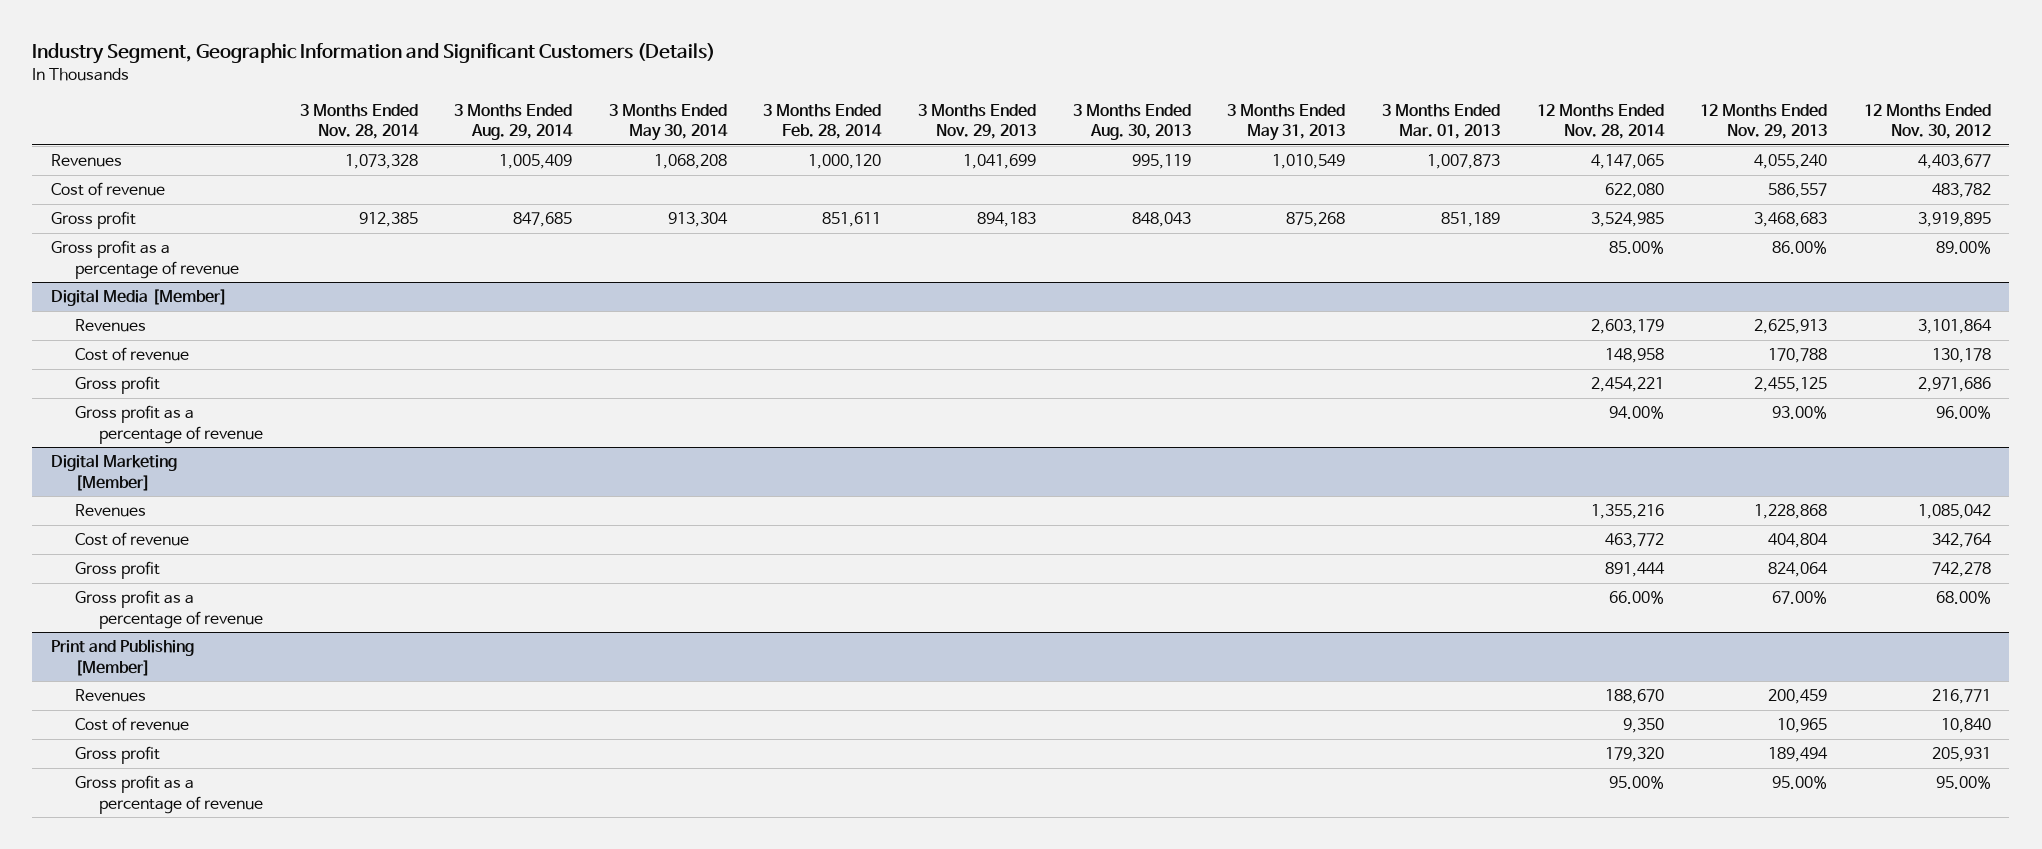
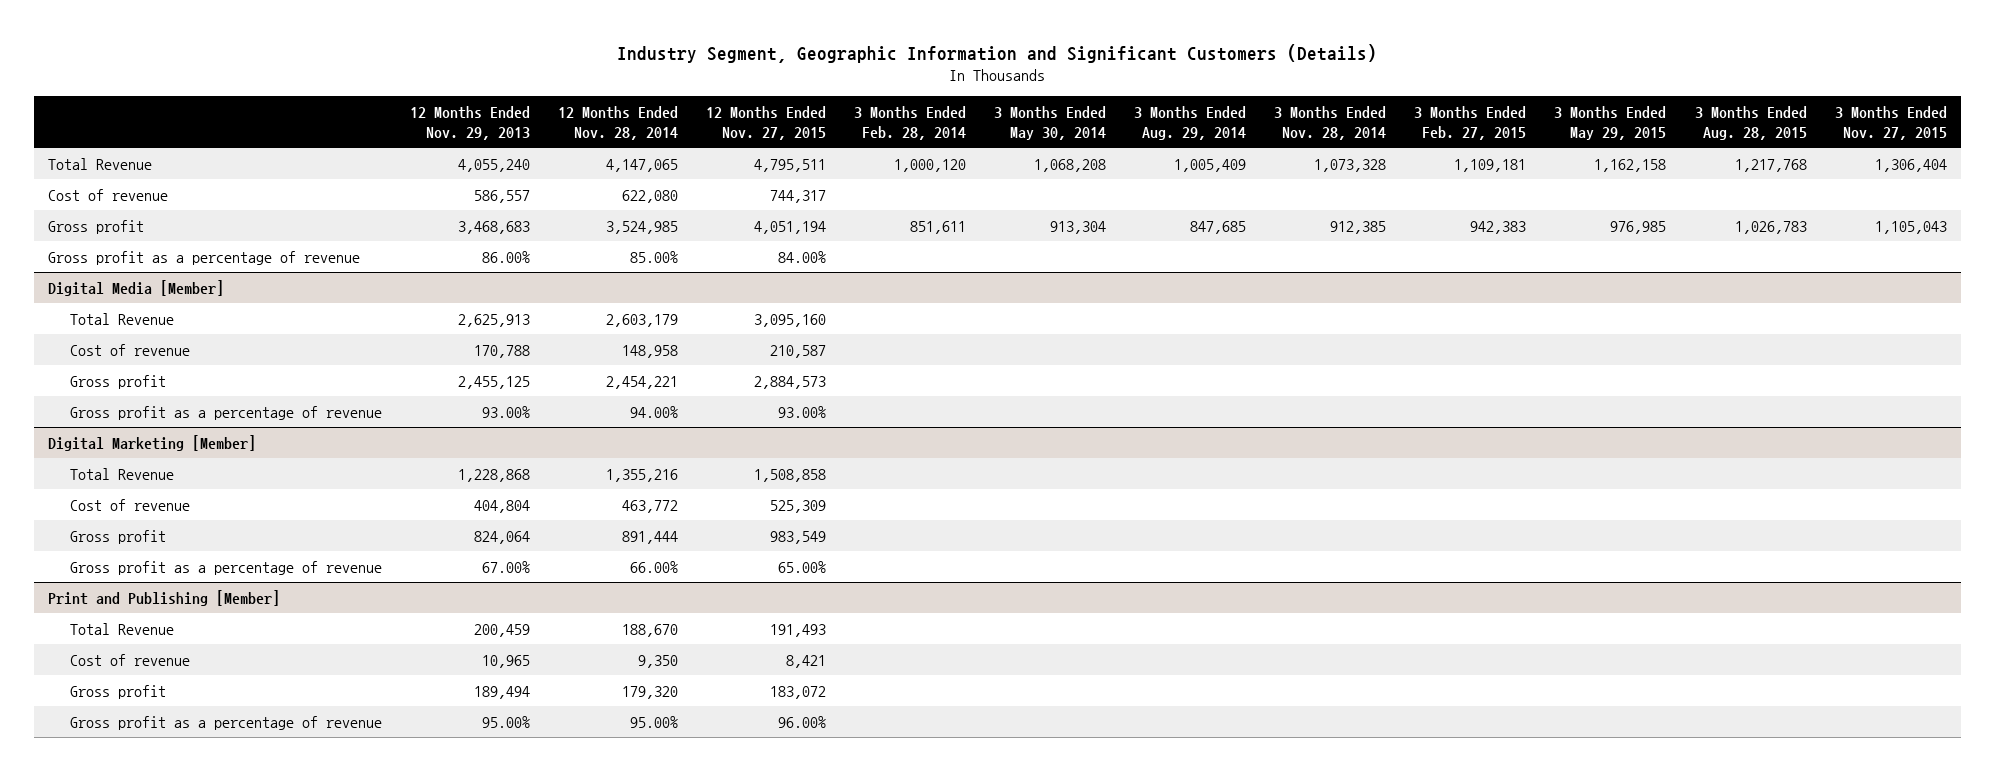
[918,103,1037,140] 3 Months Ended Nov. 29, 2013 -> none
[1072,103,1191,141] 3 Months Ended Aug. 30, 2013 -> none
[1227,103,1346,142] 3 Months Ended May 31, 2013 -> none
[1382,103,1501,140] 3 Months Ended Mar. 01, 2013 -> none
[1863,103,1991,140] 12 Months Ended Nov. 30, 2012 -> none
none -> [705,106,826,140] 12 Months Ended Nov. 27, 2015
none -> [1414,106,1527,140] 3 Months Ended Feb. 27, 2015
none -> [1554,106,1667,140] 3 Months Ended May 29, 2015
none -> [1694,106,1807,140] 3 Months Ended Aug. 28, 2015
none -> [1834,106,1947,140] 3 Months Ended Nov. 27, 2015
[50,154,122,168] Revenues -> [47,157,152,170] Total Revenue
[74,319,146,333] Revenues -> [69,312,174,325] Total Revenue
[74,504,146,518] Revenues -> [69,467,174,480] Total Revenue
[74,689,146,703] Revenues -> [69,622,174,635] Total Revenue

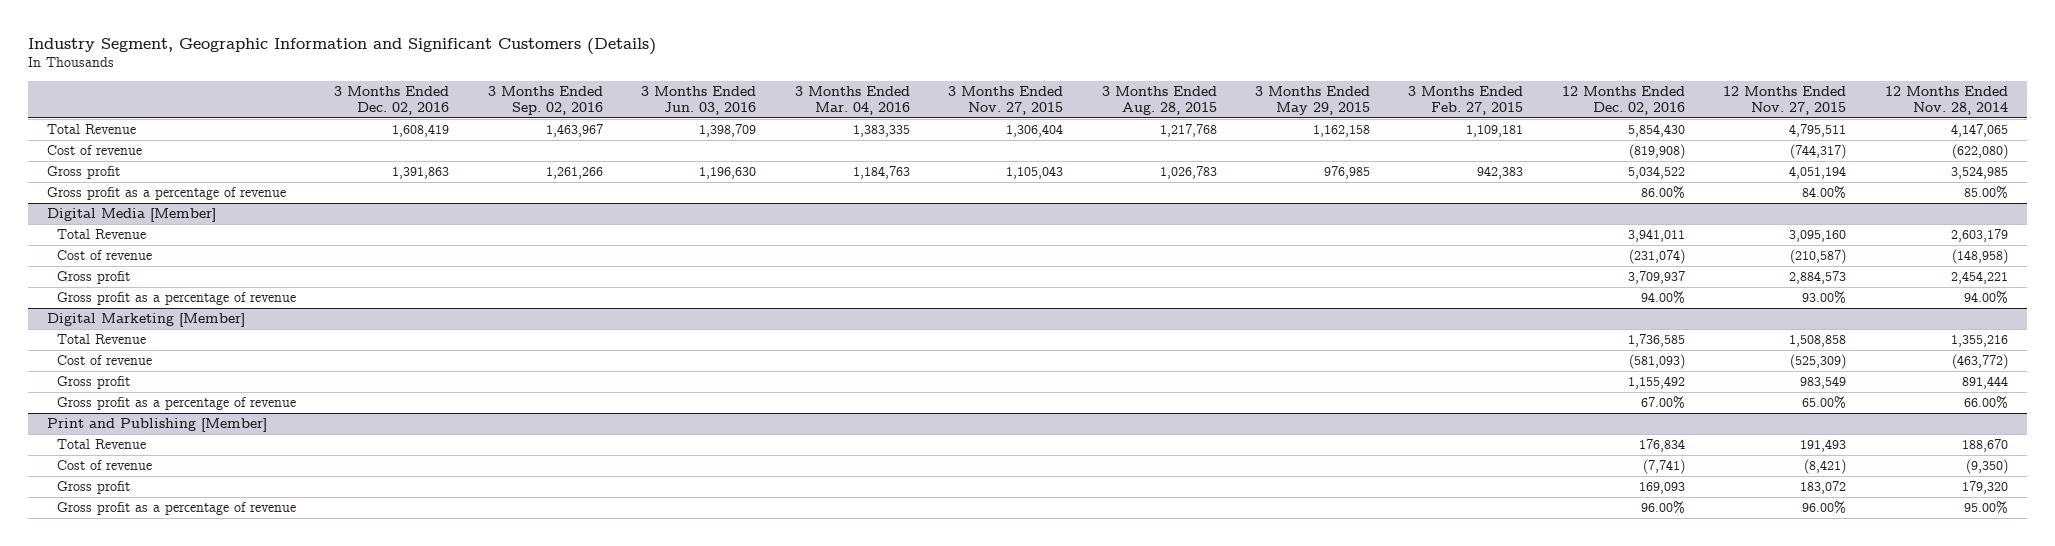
[409,106,530,140] 12 Months Ended Nov. 29, 2013 -> none
[853,106,966,140] 3 Months Ended Feb. 28, 2014 -> none
[994,106,1107,140] 3 Months Ended May 30, 2014 -> none
[1134,106,1247,140] 3 Months Ended Aug. 29, 2014 -> none
[1274,106,1387,140] 3 Months Ended Nov. 28, 2014 -> none
none -> [334,85,450,116] 3 Months Ended Dec. 02, 2016
none -> [487,85,603,116] 3 Months Ended Sep. 02, 2016
none -> [641,85,757,116] 3 Months Ended Jun. 03, 2016
none -> [794,85,910,116] 3 Months Ended Mar. 04, 2016
none -> [1561,85,1685,116] 12 Months Ended Dec. 02, 2016
[621,189,678,203] 622,080 -> [1951,144,2008,160] (622,080)
[769,189,826,203] 744,317 -> [1790,144,1847,160] (744,317)
[621,344,678,358] 148,958 -> [1951,249,2008,265] (148,958)
[769,344,826,358] 210,587 -> [1790,249,1847,265] (210,587)
[621,499,678,513] 463,772 -> [1951,354,2008,370] (463,772)
[769,499,826,513] 525,309 -> [1790,354,1847,370] (525,309)
[637,654,678,668] 9,350 -> [1965,459,2008,475] (9,350)
[785,654,826,668] 8,421 -> [1804,459,1847,475] (8,421)

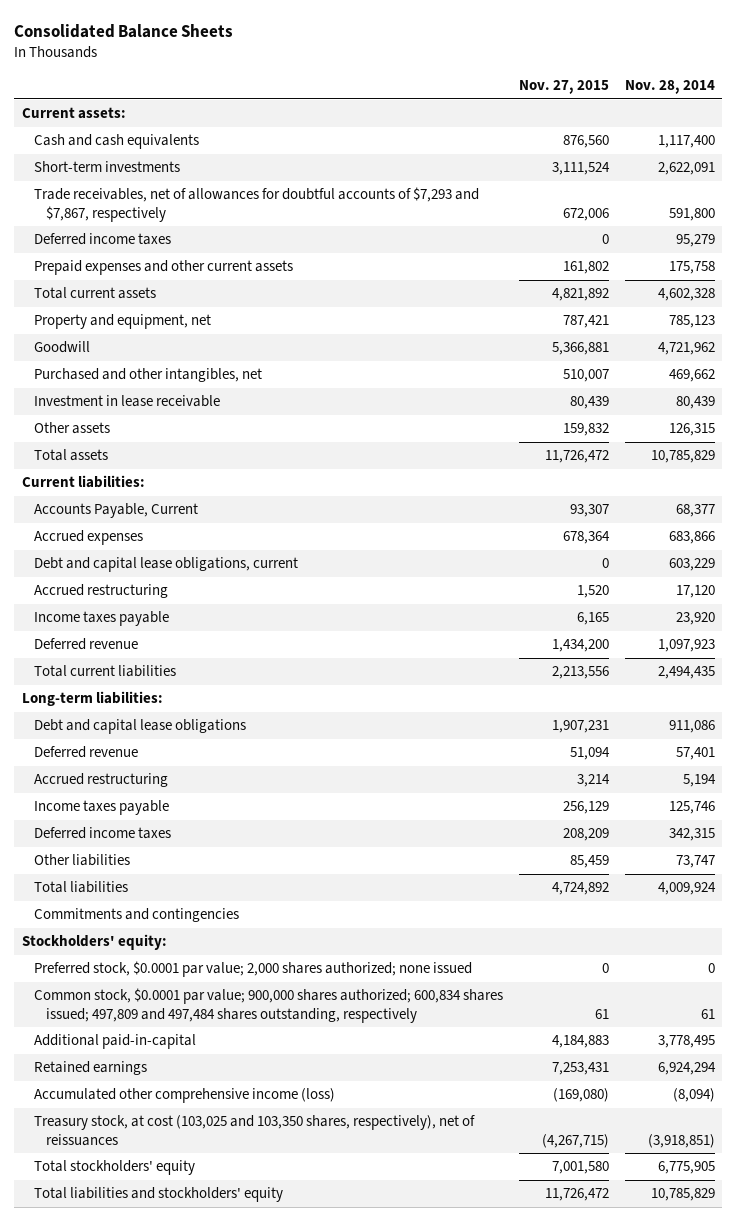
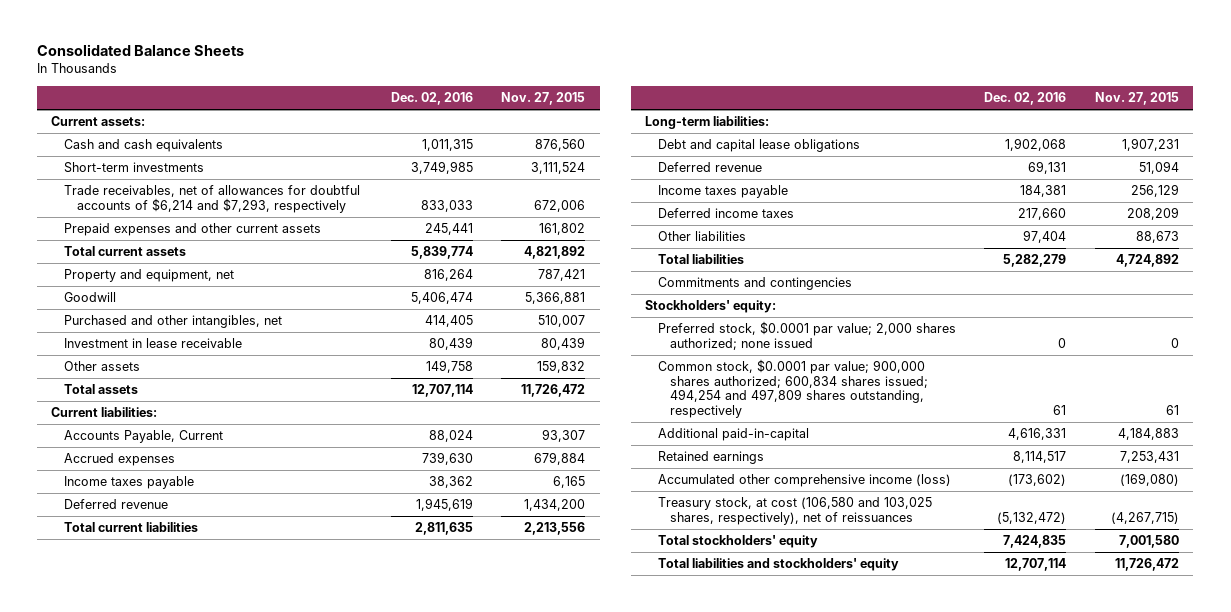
[624,80,715,95] Nov. 28, 2014 -> none
none -> [390,92,473,106] Dec. 02, 2016
[33,233,171,246] Deferred income taxes -> none
[33,187,479,222] Trade receivables, net of allowances for doubtful accounts of $7,293 and $7,867, respectively -> [64,185,361,213] Trade receivables, net of allowances for doubtful accounts of $6,214 and $7,293, respectively
[33,557,298,573] Debt and capital lease obligations, current -> none
[33,584,168,599] Accrued restructuring -> none
[562,531,610,545] 678,364 -> [534,452,586,466] 679,884
[33,773,168,788] Accrued restructuring -> none
[569,855,609,869] 85,459 -> [1136,231,1180,244] 88,673
[33,988,503,1023] Common stock, $0.0001 par value; 900,000 shares authorized; 600,834 shares issued; 497,809 and 497,484 shares outstanding, respectively -> [657,359,929,418] Common stock, $0.0001 par value; 900,000 shares authorized; 600,834 shares issued; 494,254 and 497,809 shares outstanding, respectively
[33,1115,475,1146] Treasury stock, at cost (103,025 and 103,350 shares, respectively), net of reissuances -> [657,497,932,525] Treasury stock, at cost (106,580 and 103,025 shares, respectively), net of reissuances

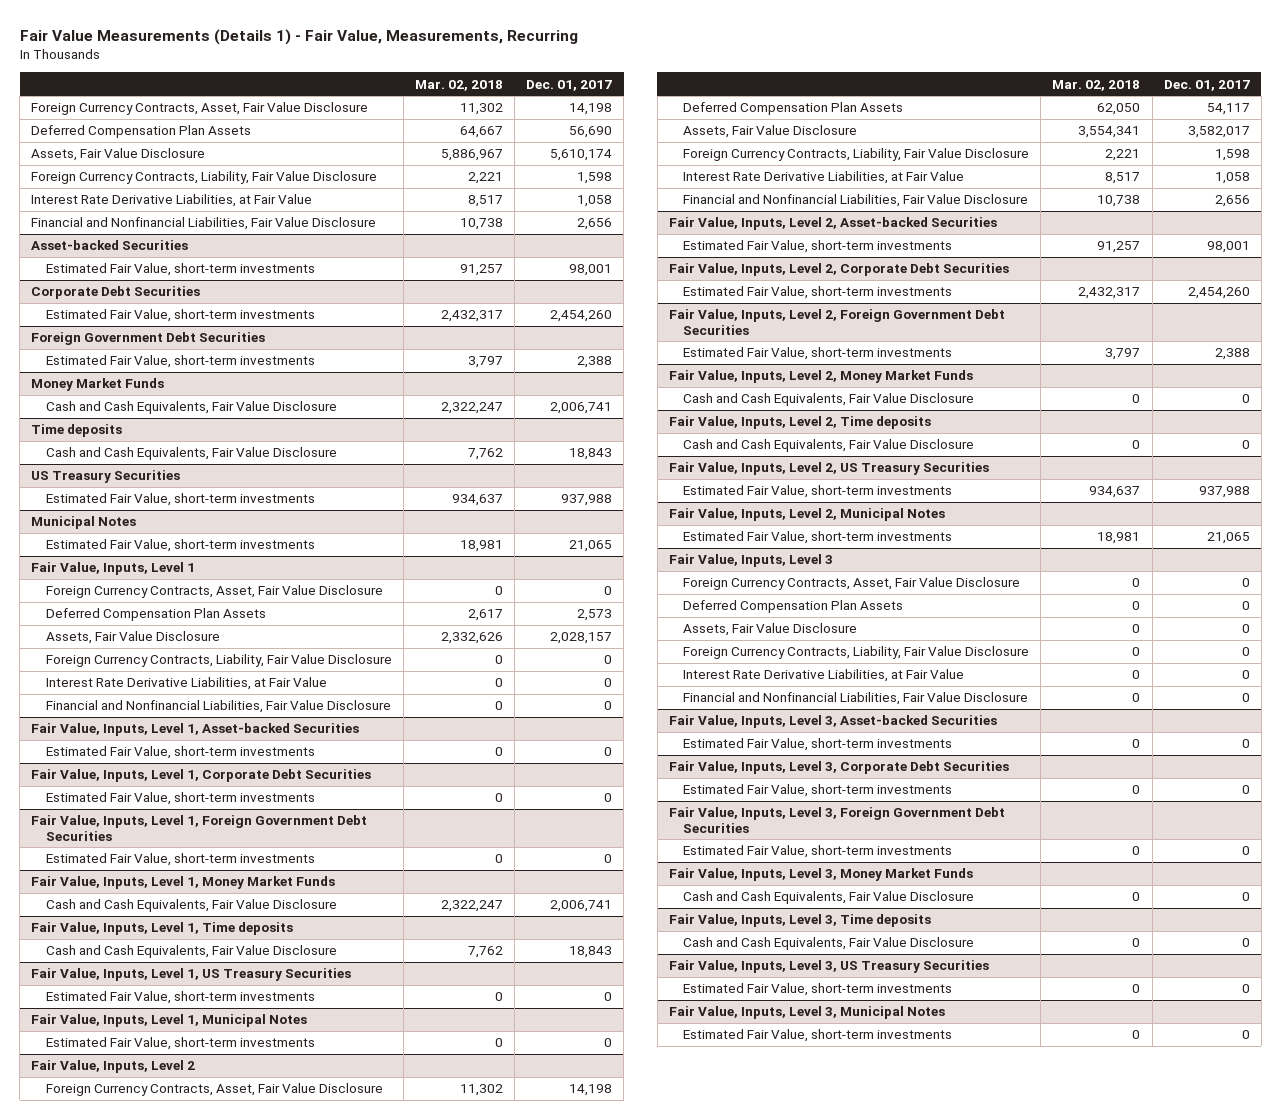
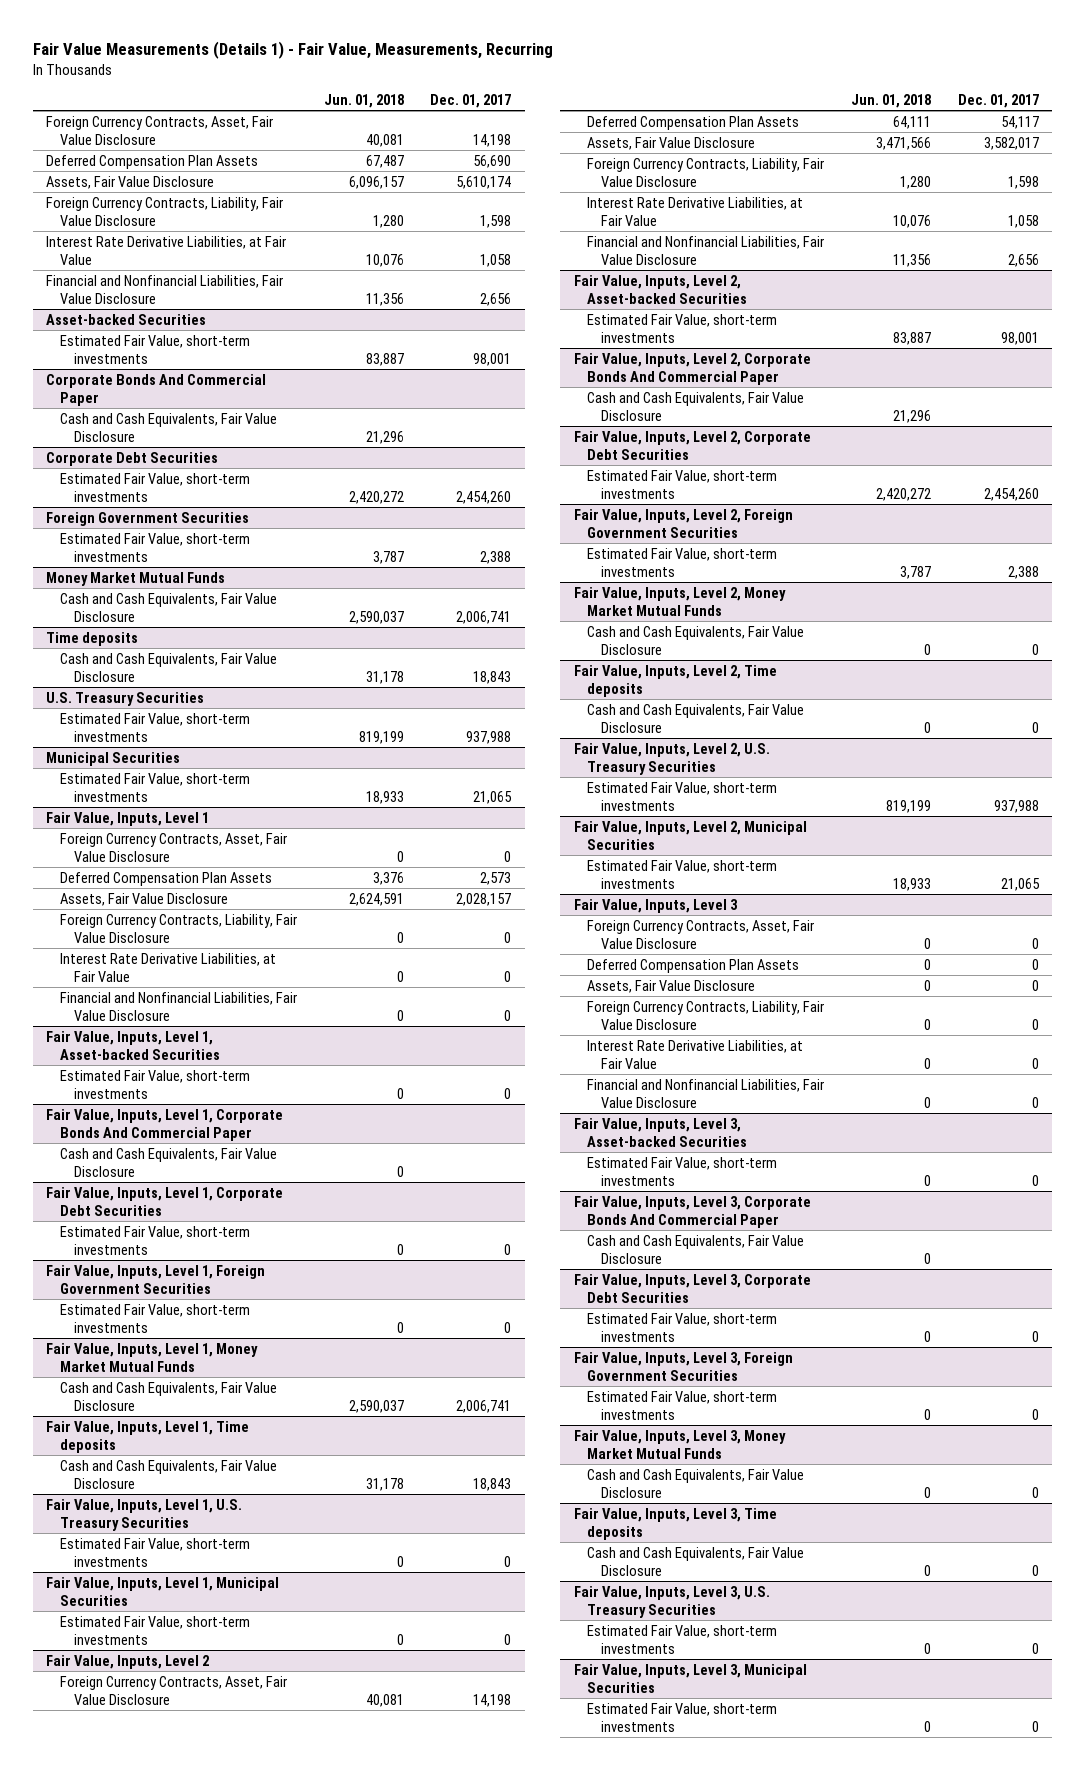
[415,79,504,91] Mar. 02, 2018 -> none
none -> [323,93,404,108] Jun. 01, 2018
none -> [46,373,267,406] Corporate Bonds And Commercial Paper
none -> [59,412,277,442] Cash and Cash Equivalents, Fair Value Disclosure
[31,332,266,346] Foreign Government Debt Securities -> [46,511,250,526] Foreign Government Securities
[31,378,165,392] Money Market Funds -> [46,571,226,586] Money Market Mutual Funds
[31,470,181,484] US Treasury Securities -> [46,691,205,706] U.S. Treasury Securities
[31,516,137,530] Municipal Notes -> [46,751,181,766] Municipal Securities
none -> [46,1108,284,1141] Fair Value, Inputs, Level 1, Corporate Bonds And Commercial Paper
none -> [59,1147,277,1177] Cash and Cash Equivalents, Fair Value Disclosure
[31,815,368,841] Fair Value, Inputs, Level 1, Foreign Government Debt Securities -> [46,1264,266,1294] Fair Value, Inputs, Level 1, Foreign Government Securities
[31,876,336,890] Fair Value, Inputs, Level 1, Money Market Funds -> [46,1342,259,1372] Fair Value, Inputs, Level 1, Money Market Mutual Funds
[31,968,352,982] Fair Value, Inputs, Level 1, US Treasury Securities -> [46,1498,243,1531] Fair Value, Inputs, Level 1, U.S. Treasury Securities
[31,1014,308,1028] Fair Value, Inputs, Level 1, Municipal Notes -> [46,1576,280,1606] Fair Value, Inputs, Level 1, Municipal Securities
none -> [573,352,811,385] Fair Value, Inputs, Level 2, Corporate Bonds And Commercial Paper
none -> [587,391,805,421] Cash and Cash Equivalents, Fair Value Disclosure
[668,309,1005,335] Fair Value, Inputs, Level 2, Foreign Government Debt Securities -> [573,508,793,538] Fair Value, Inputs, Level 2, Foreign Government Securities
[668,370,973,384] Fair Value, Inputs, Level 2, Money Market Funds -> [573,586,786,616] Fair Value, Inputs, Level 2, Money Market Mutual Funds
[668,462,989,476] Fair Value, Inputs, Level 2, US Treasury Securities -> [573,742,770,775] Fair Value, Inputs, Level 2, U.S. Treasury Securities
[668,508,945,522] Fair Value, Inputs, Level 2, Municipal Notes -> [573,820,807,850] Fair Value, Inputs, Level 2, Municipal Securities
none -> [573,1195,811,1228] Fair Value, Inputs, Level 3, Corporate Bonds And Commercial Paper
none -> [587,1234,805,1264] Cash and Cash Equivalents, Fair Value Disclosure
[668,807,1005,833] Fair Value, Inputs, Level 3, Foreign Government Debt Securities -> [573,1351,793,1381] Fair Value, Inputs, Level 3, Foreign Government Securities
[668,868,973,882] Fair Value, Inputs, Level 3, Money Market Funds -> [573,1429,786,1459] Fair Value, Inputs, Level 3, Money Market Mutual Funds
[668,960,989,974] Fair Value, Inputs, Level 3, US Treasury Securities -> [573,1585,770,1618] Fair Value, Inputs, Level 3, U.S. Treasury Securities
[668,1006,945,1020] Fair Value, Inputs, Level 3, Municipal Notes -> [573,1663,807,1693] Fair Value, Inputs, Level 3, Municipal Securities

